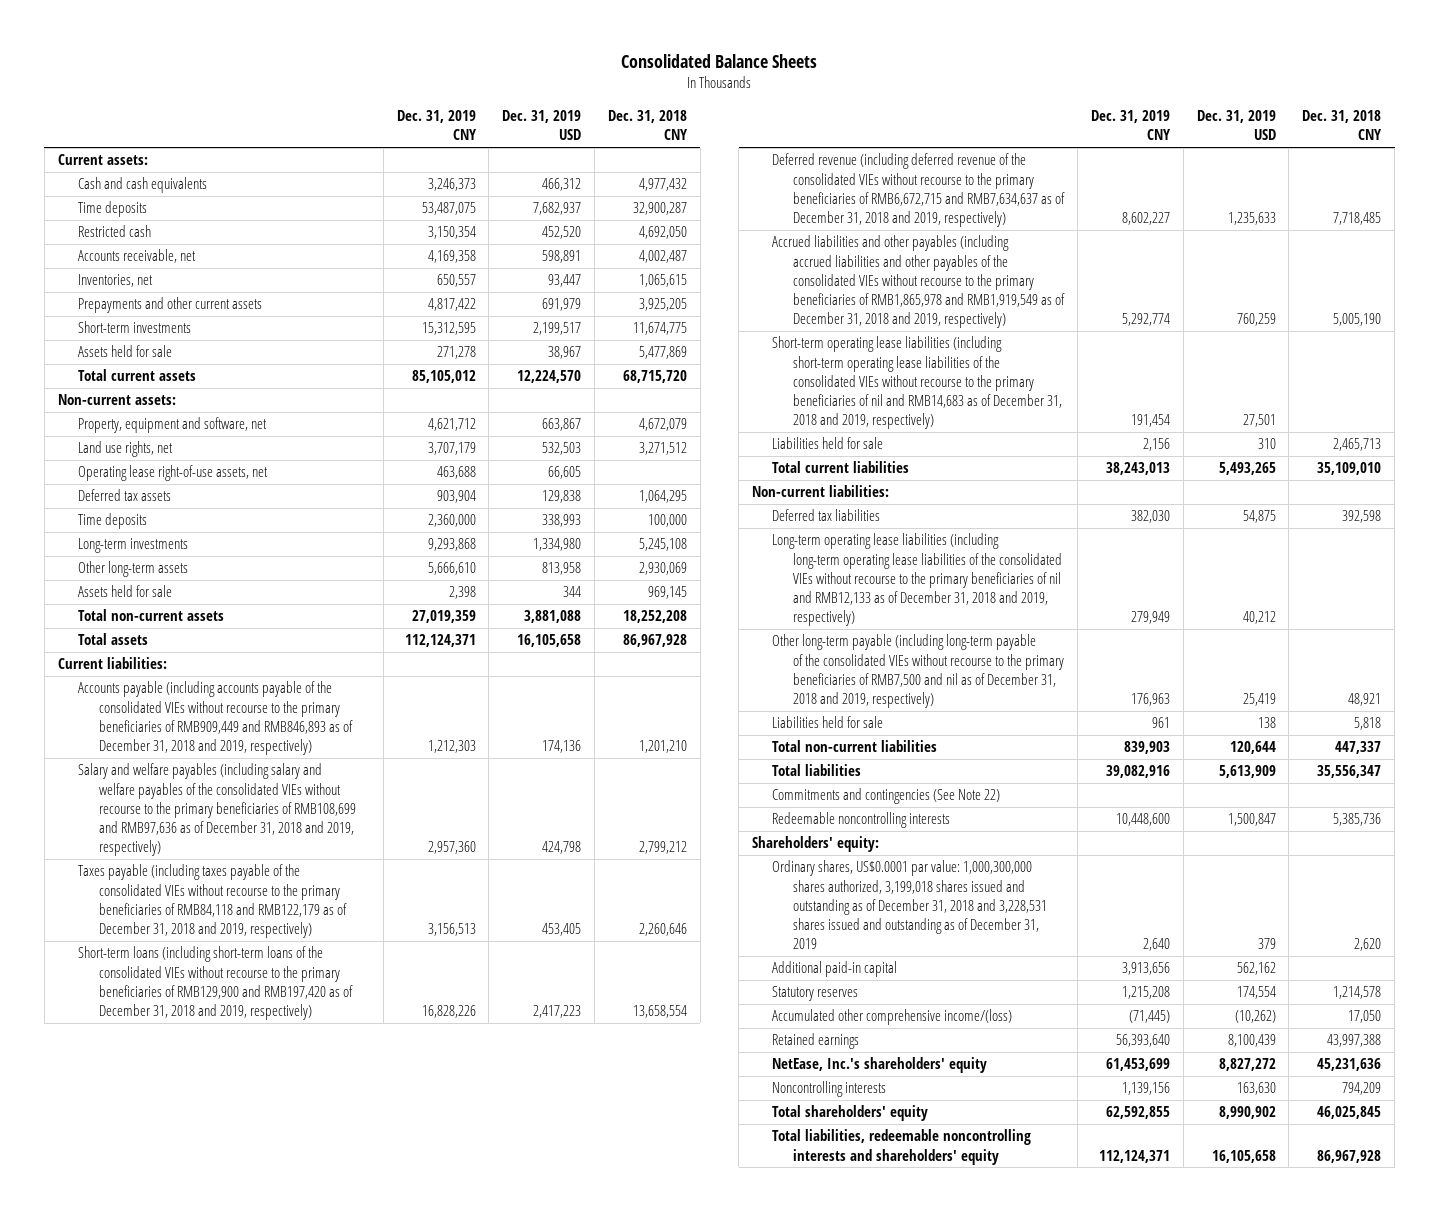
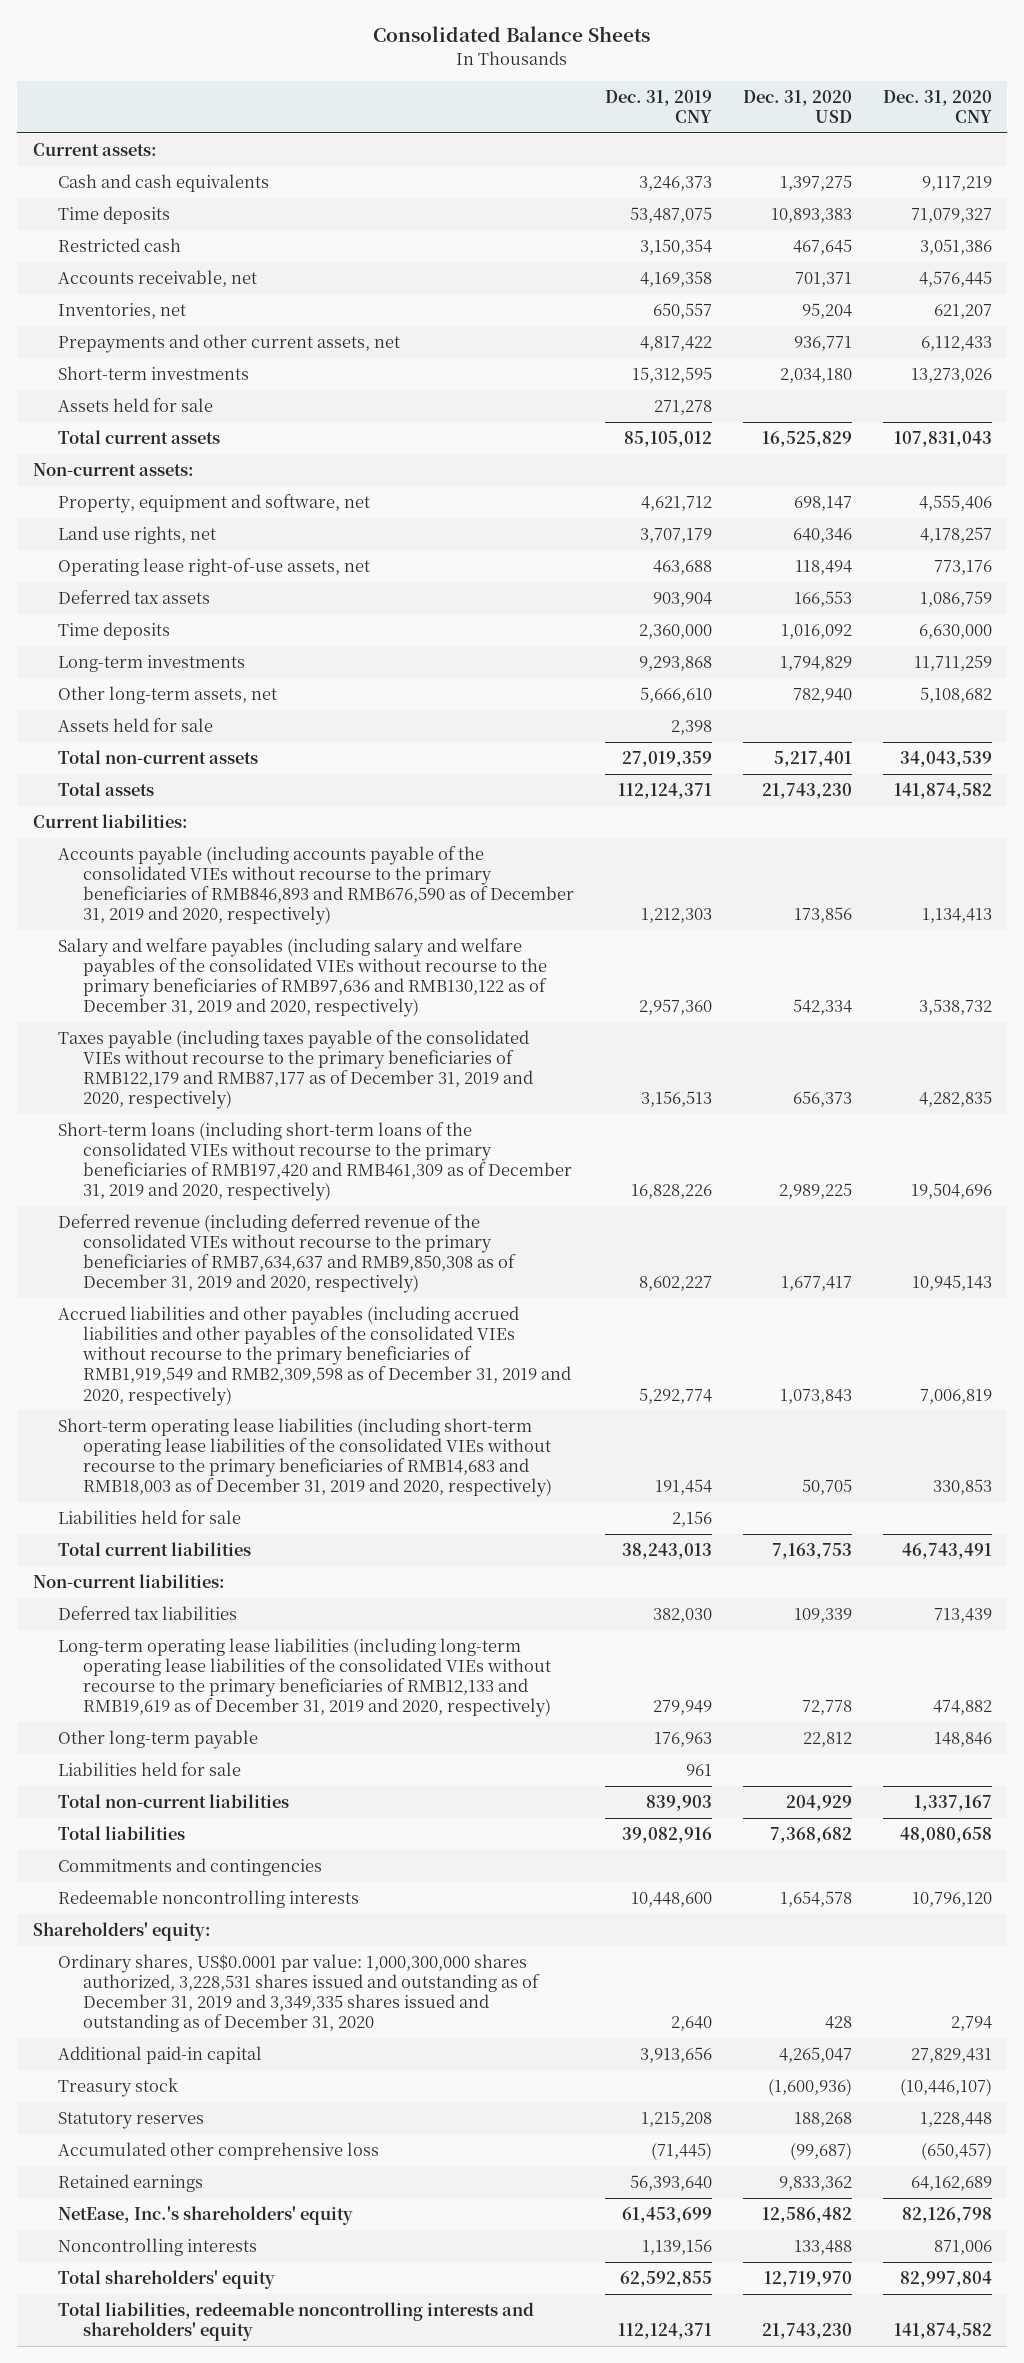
[502,110,582,141] Dec. 31, 2019 USD -> none
[608,110,689,141] Dec. 31, 2018 CNY -> none
none -> [742,89,852,123] Dec. 31, 2020 USD
none -> [882,89,992,123] Dec. 31, 2020 CNY
[78,297,263,314] Prepayments and other current assets -> [57,333,400,353] Prepayments and other current assets, net
[78,561,189,578] Other long-term assets -> [57,685,277,704] Other long-term assets, net
[78,681,353,756] Accounts payable (including accounts payable of the consolidated VIEs without recourse to the primary beneficiaries of RMB909,449 and RMB846,893 as of December 31, 2018 and 2019, respectively) -> [57,845,574,926] Accounts payable (including accounts payable of the consolidated VIEs without recourse to the primary beneficiaries of RMB846,893 and RMB676,590 as of December 31, 2019 and 2020, respectively)
[78,763,356,857] Salary and welfare payables (including salary and welfare payables of the consolidated VIEs without recourse to the primary beneficiaries of RMB108,699 and RMB97,636 as of December 31, 2018 and 2019, respectively) -> [57,937,547,1018] Salary and welfare payables (including salary and welfare payables of the consolidated VIEs without recourse to the primary beneficiaries of RMB97,636 and RMB130,122 as of December 31, 2019 and 2020, respectively)
[78,864,347,939] Taxes payable (including taxes payable of the consolidated VIEs without recourse to the primary beneficiaries of RMB84,118 and RMB122,179 as of December 31, 2018 and 2019, respectively) -> [57,1029,533,1110] Taxes payable (including taxes payable of the consolidated VIEs without recourse to the primary beneficiaries of RMB122,179 and RMB87,177 as of December 31, 2019 and 2020, respectively)
[78,946,353,1021] Short-term loans (including short-term loans of the consolidated VIEs without recourse to the primary beneficiaries of RMB129,900 and RMB197,420 as of December 31, 2018 and 2019, respectively) -> [57,1121,572,1202] Short-term loans (including short-term loans of the consolidated VIEs without recourse to the primary beneficiaries of RMB197,420 and RMB461,309 as of December 31, 2019 and 2020, respectively)
[772,153,1066,228] Deferred revenue (including deferred revenue of the consolidated VIEs without recourse to the primary beneficiaries of RMB6,672,715 and RMB7,634,637 as of December 31, 2018 and 2019, respectively) -> [57,1213,516,1294] Deferred revenue (including deferred revenue of the consolidated VIEs without recourse to the primary beneficiaries of RMB7,634,637 and RMB9,850,308 as of December 31, 2019 and 2020, respectively)
[772,235,1066,329] Accrued liabilities and other payables (including accrued liabilities and other payables of the consolidated VIEs without recourse to the primary beneficiaries of RMB1,865,978 and RMB1,919,549 as of December 31, 2018 and 2019, respectively) -> [57,1305,571,1406] Accrued liabilities and other payables (including accrued liabilities and other payables of the consolidated VIEs without recourse to the primary beneficiaries of RMB1,919,549 and RMB2,309,598 as of December 31, 2019 and 2020, respectively)
[772,336,1063,430] Short-term operating lease liabilities (including short-term operating lease liabilities of the consolidated VIEs without recourse to the primary beneficiaries of nil and RMB14,683 as of December 31, 2018 and 2019, respectively) -> [57,1417,552,1498] Short-term operating lease liabilities (including short-term operating lease liabilities of the consolidated VIEs without recourse to the primary beneficiaries of RMB14,683 and RMB18,003 as of December 31, 2019 and 2020, respectively)
[772,533,1063,627] Long-term operating lease liabilities (including long-term operating lease liabilities of the consolidated VIEs without recourse to the primary beneficiaries of nil and RMB12,133 as of December 31, 2018 and 2019, respectively) -> [57,1637,551,1718] Long-term operating lease liabilities (including long-term operating lease liabilities of the consolidated VIEs without recourse to the primary beneficiaries of RMB12,133 and RMB19,619 as of December 31, 2019 and 2020, respectively)
[772,634,1065,709] Other long-term payable (including long-term payable of the consolidated VIEs without recourse to the primary beneficiaries of RMB7,500 and nil as of December 31, 2018 and 2019, respectively) -> [57,1729,258,1749] Other long-term payable
[772,788,1001,805] Commitments and contingencies (See Note 22) -> [57,1857,322,1876] Commitments and contingencies
[772,860,1048,950] Ordinary shares, US$0.0001 par value: 1,000,300,000 shares authorized, 3,199,018 shares issued and outstanding as of December 31, 2018 and 3,228,531 shares issued and outstanding as of December 31, 2019 -> [57,1953,540,2033] Ordinary shares, US$0.0001 par value: 1,000,300,000 shares authorized, 3,228,531 shares issued and outstanding as of December 31, 2019 and 3,349,335 shares issued and outstanding as of December 31, 2020
none -> [57,2077,178,2097] Treasury stock
[772,1009,1013,1026] Accumulated other comprehensive income/(loss) -> [57,2141,379,2160] Accumulated other comprehensive loss

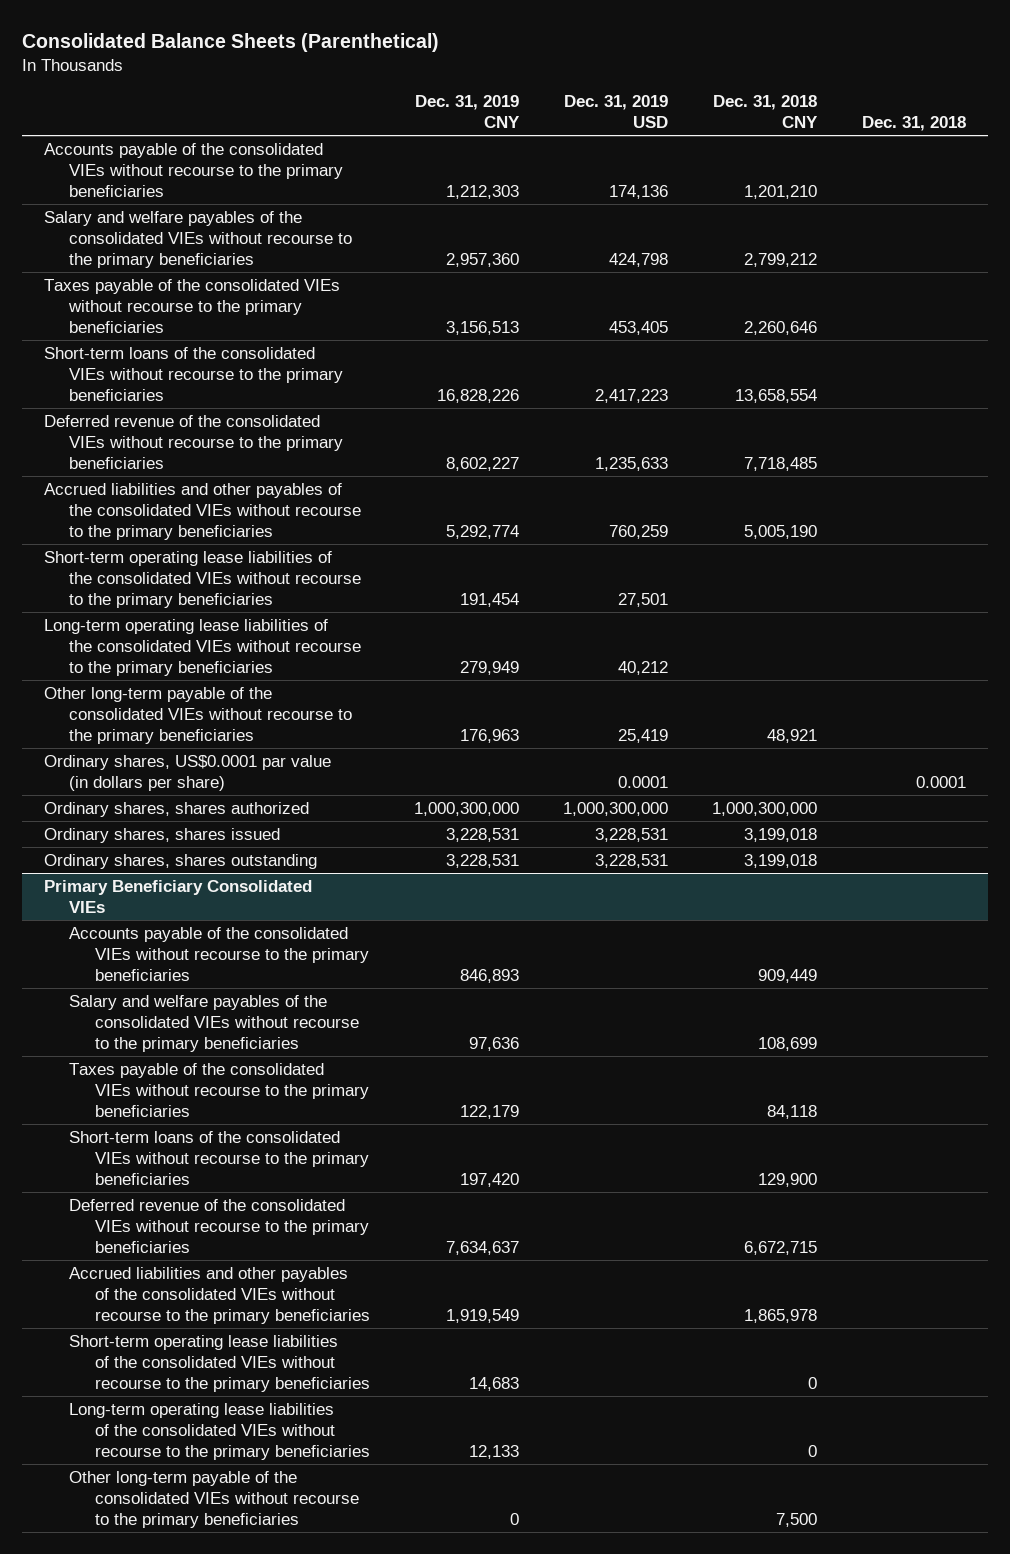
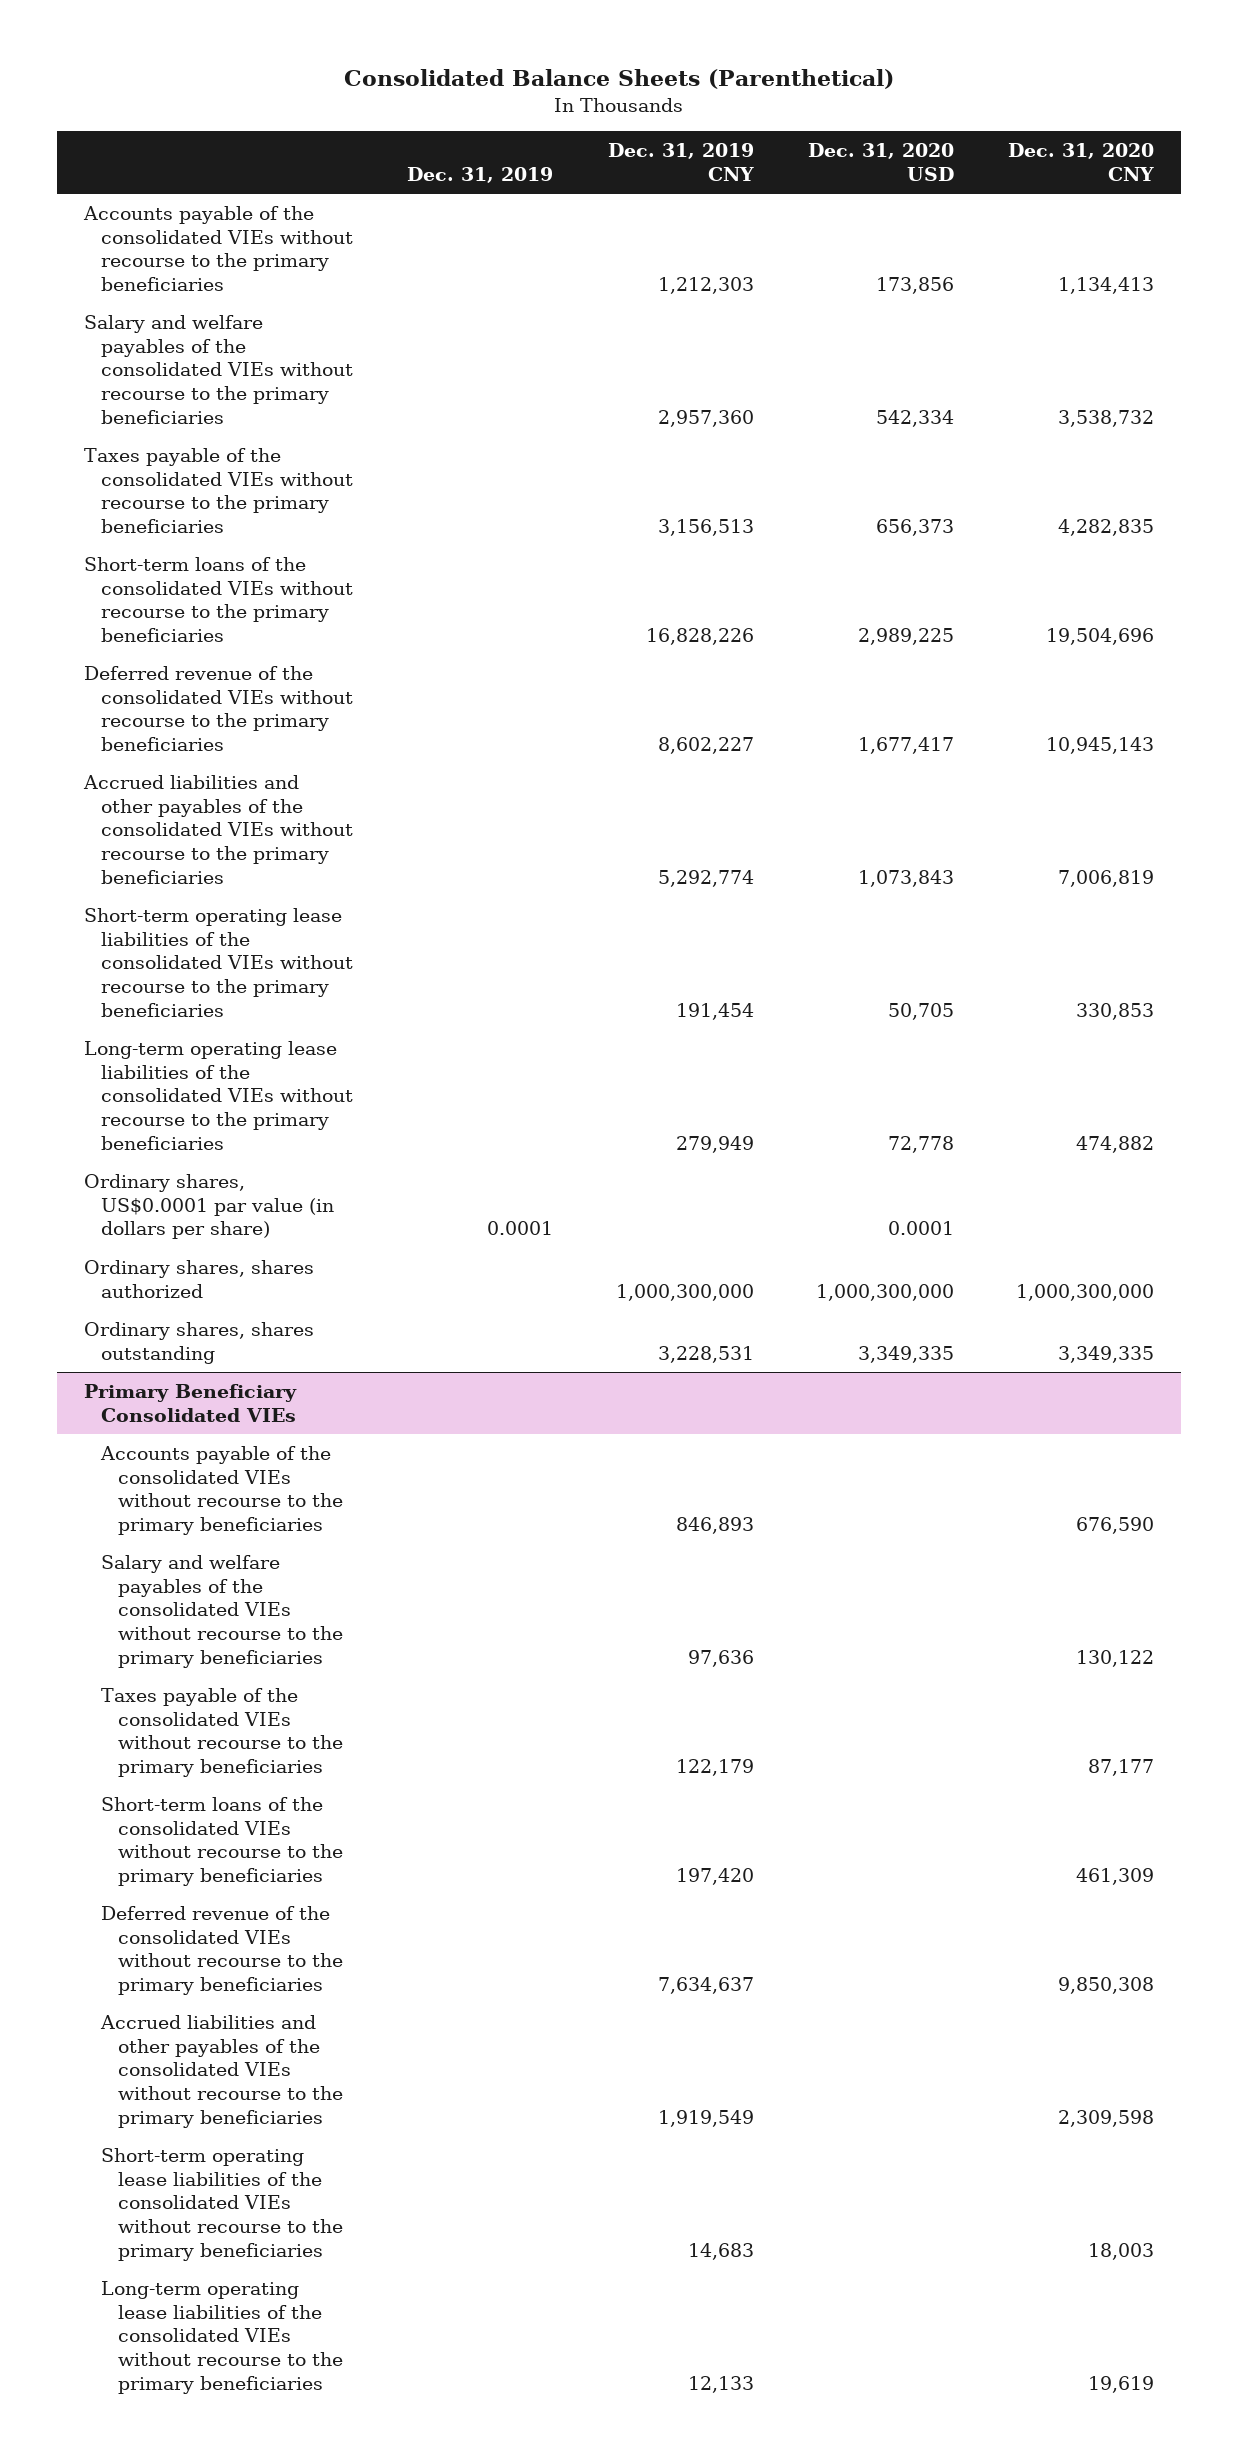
[564,95,669,129] Dec. 31, 2019 USD -> none
[713,95,819,129] Dec. 31, 2018 CNY -> none
[861,116,966,132] Dec. 31, 2018 -> none
none -> [407,166,554,183] Dec. 31, 2019
none -> [807,143,954,181] Dec. 31, 2020 USD
none -> [1008,143,1155,181] Dec. 31, 2020 CNY
[43,686,353,745] Other long-term payable of the consolidated VIEs without recourse to the primary beneficiaries -> none
[43,827,280,843] Ordinary shares, shares issued -> none
[69,1470,359,1529] Other long-term payable of the consolidated VIEs without recourse to the primary beneficiaries -> none

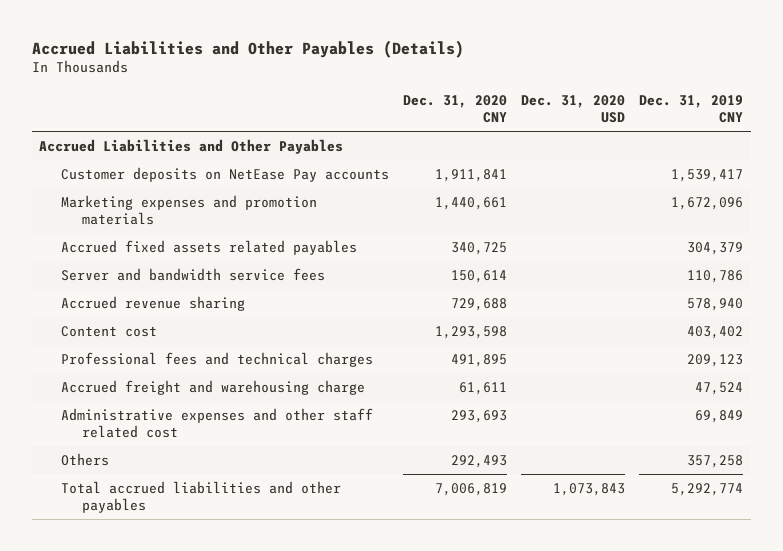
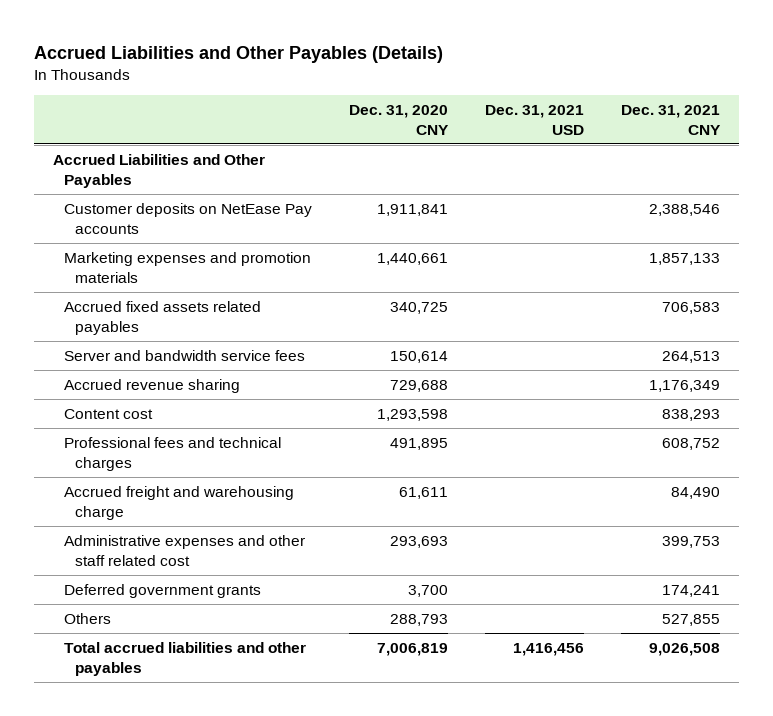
[521,95,626,124] Dec. 31, 2020 USD -> none
[639,95,744,124] Dec. 31, 2019 CNY -> none
none -> [485,105,585,135] Dec. 31, 2021 USD
none -> [621,105,722,135] Dec. 31, 2021 CNY
none -> [64,583,262,598] Deferred government grants
[451,454,508,468] 292,493 -> [390,613,449,626] 288,793

